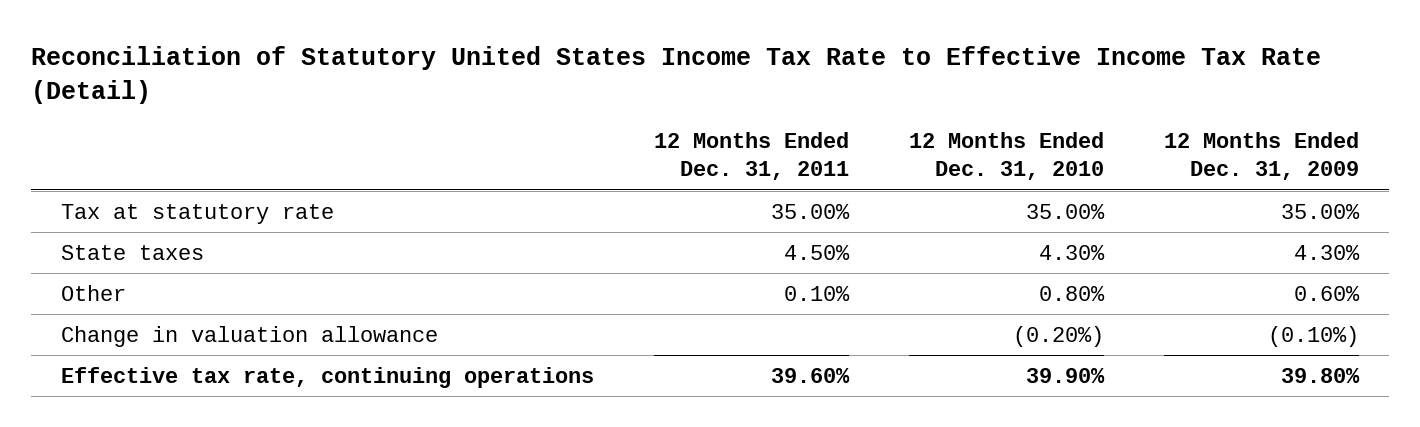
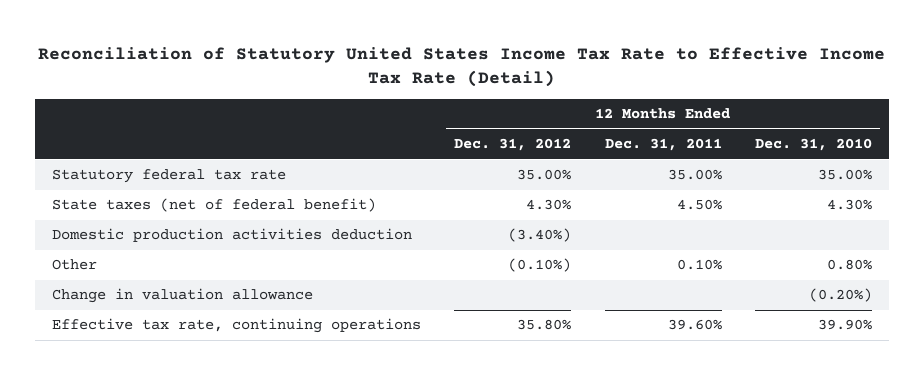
[1163,132,1359,181] 12 Months Ended Dec. 31, 2009 -> none
none -> [454,138,572,152] Dec. 31, 2012
[60,203,334,224] Tax at statutory rate -> [51,169,286,184] Statutory federal tax rate
[60,244,204,260] State taxes -> [51,198,376,213] State taxes (net of federal benefit)
none -> [51,228,412,243] Domestic production activities deduction

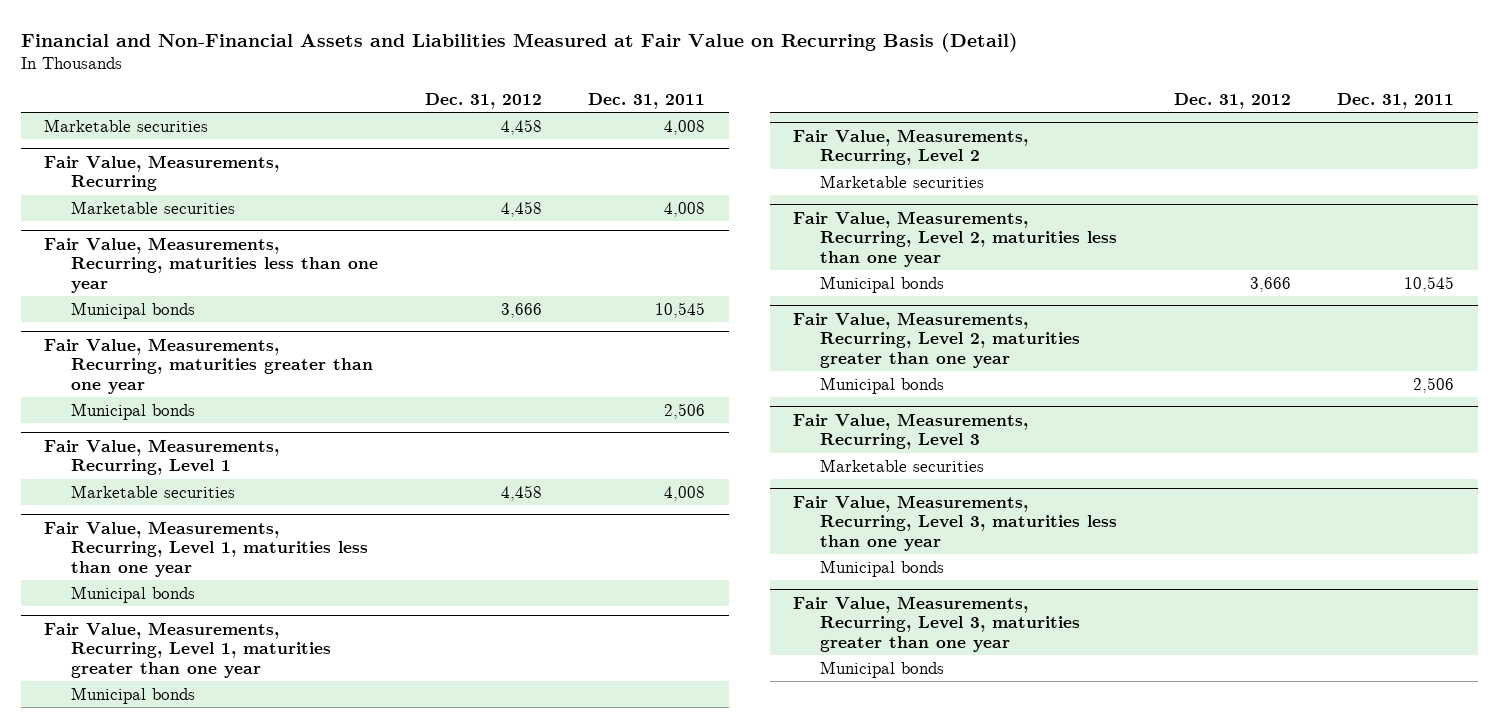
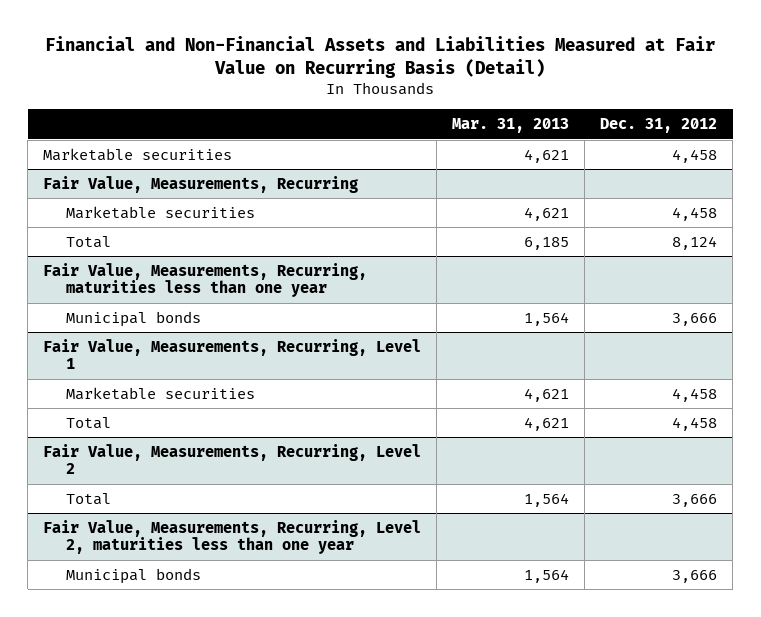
[588,92,706,109] Dec. 31, 2011 -> none
none -> [452,118,570,134] Mar. 31, 2013
none -> [65,235,111,248] Total
[44,337,373,394] Fair Value, Measurements, Recurring, maturities greater than one year -> none
[70,402,195,420] Municipal bonds -> none
[44,520,368,577] Fair Value, Measurements, Recurring, Level 1, maturities less than one year -> none
[70,585,195,603] Municipal bonds -> none
[44,621,331,678] Fair Value, Measurements, Recurring, Level 1, maturities greater than one year -> none
[70,686,195,704] Municipal bonds -> none
none -> [65,416,111,429] Total
[819,174,984,188] Marketable securities -> none
none -> [65,492,111,505] Total
[793,311,1080,368] Fair Value, Measurements, Recurring, Level 2, maturities greater than one year -> none
[819,376,944,394] Municipal bonds -> none
[793,412,1029,450] Fair Value, Measurements, Recurring, Level 3 -> none
[819,458,984,472] Marketable securities -> none
[793,494,1117,551] Fair Value, Measurements, Recurring, Level 3, maturities less than one year -> none
[819,559,944,577] Municipal bonds -> none
[793,595,1080,652] Fair Value, Measurements, Recurring, Level 3, maturities greater than one year -> none
[819,660,944,678] Municipal bonds -> none

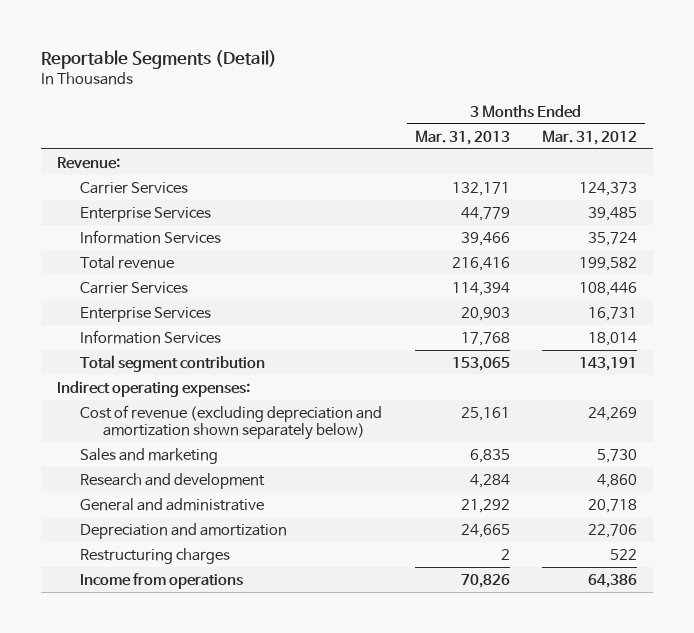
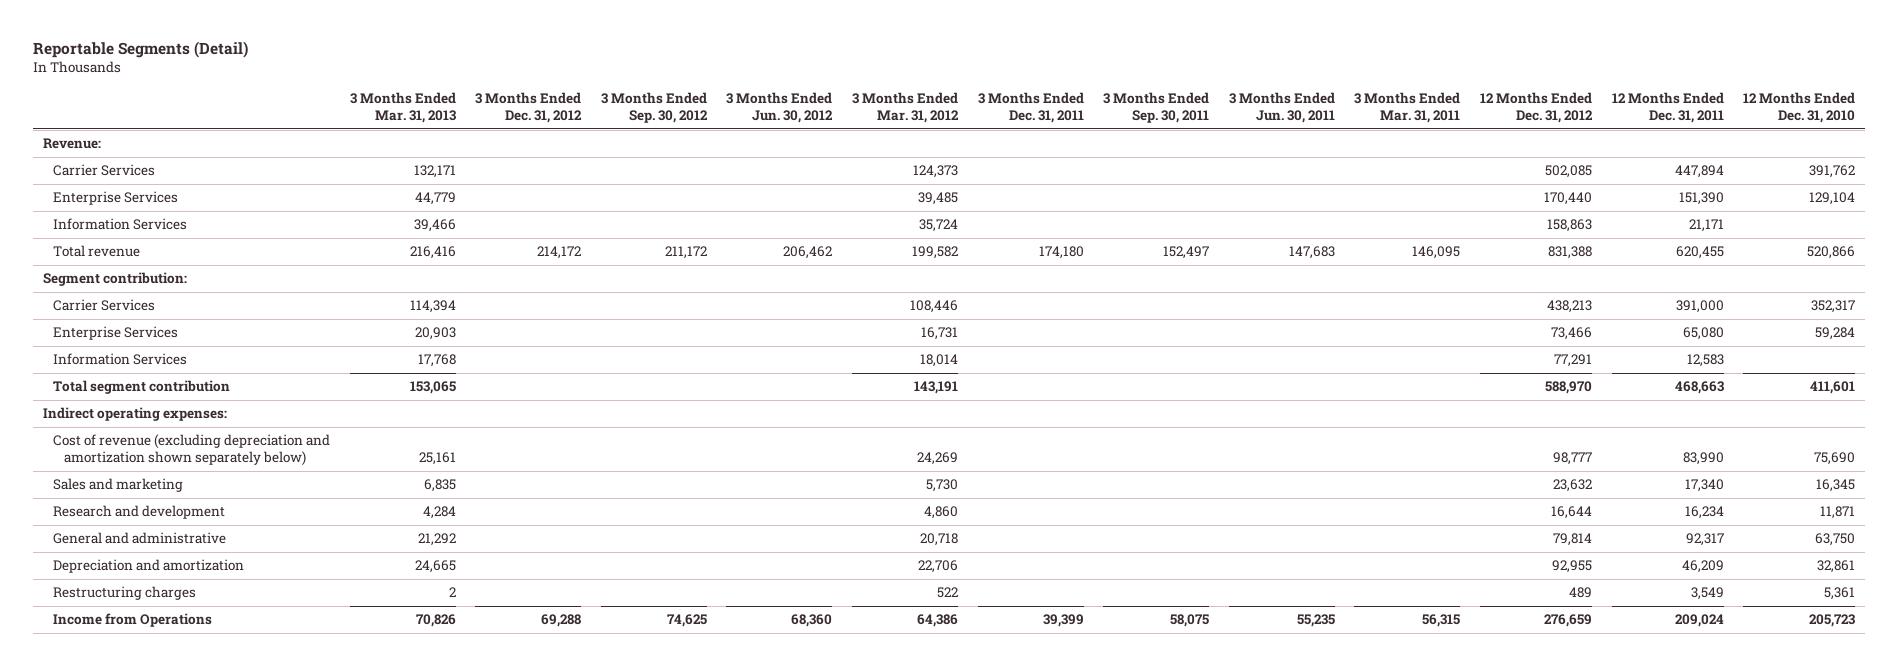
none -> [475,92,583,124] 3 Months Ended Dec. 31, 2012
none -> [600,92,708,124] 3 Months Ended Sep. 30, 2012
none -> [726,92,834,124] 3 Months Ended Jun. 30, 2012
none -> [977,92,1084,124] 3 Months Ended Dec. 31, 2011
none -> [1103,92,1210,124] 3 Months Ended Sep. 30, 2011
none -> [1228,92,1335,124] 3 Months Ended Jun. 30, 2011
none -> [1354,92,1461,124] 3 Months Ended Mar. 31, 2011
none -> [1480,92,1594,124] 12 Months Ended Dec. 31, 2012
none -> [1611,92,1724,124] 12 Months Ended Dec. 31, 2011
none -> [1743,92,1856,124] 12 Months Ended Dec. 31, 2010
none -> [42,272,187,287] Segment contribution:
[80,572,244,589] Income from operations -> [53,613,213,628] Income from Operations

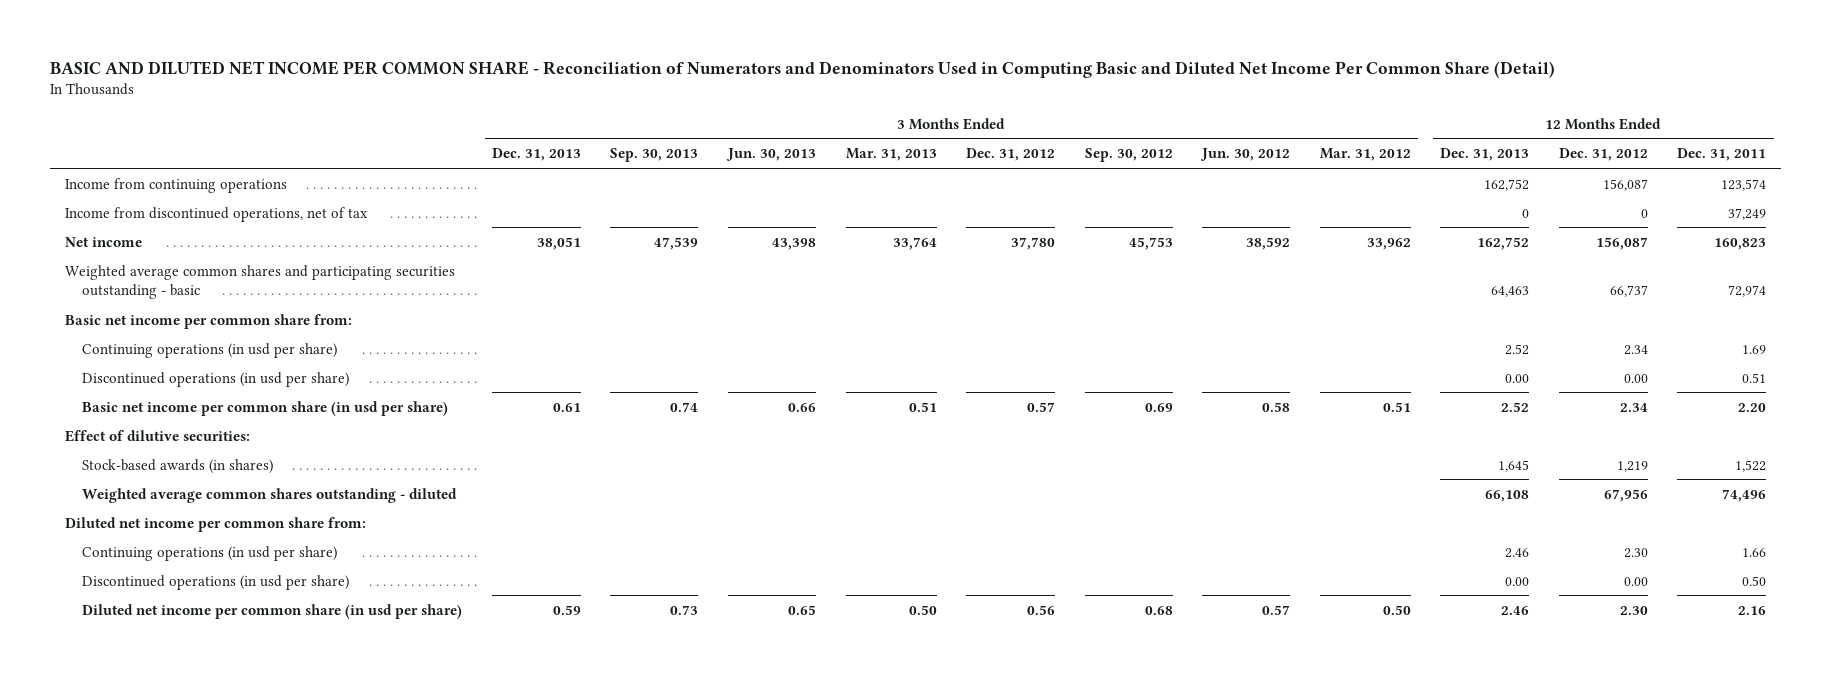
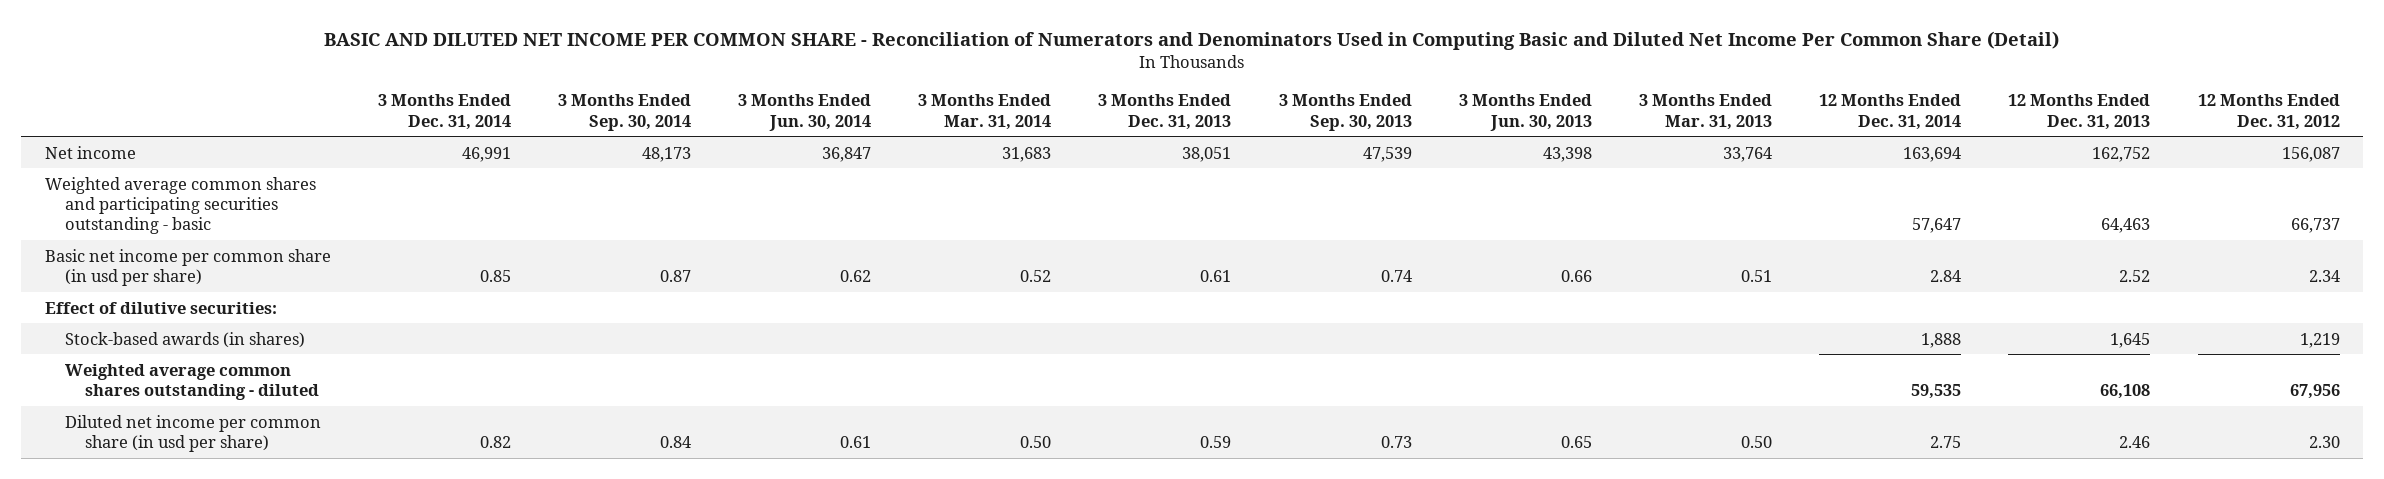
[966,148,1056,162] Dec. 31, 2012 -> none
[1084,148,1173,163] Sep. 30, 2012 -> none
[1200,148,1291,162] Jun. 30, 2012 -> none
[1319,148,1411,162] Mar. 31, 2012 -> none
[1677,148,1767,162] Dec. 31, 2011 -> none
none -> [377,94,511,130] 3 Months Ended Dec. 31, 2014
none -> [557,94,691,131] 3 Months Ended Sep. 30, 2014
none -> [738,94,872,131] 3 Months Ended Jun. 30, 2014
none -> [918,94,1052,130] 3 Months Ended Mar. 31, 2014
none -> [1819,94,1962,130] 12 Months Ended Dec. 31, 2014
[65,177,288,193] Income from continuing operations -> none
[65,206,369,222] Income from discontinued operations, net of tax -> none
[65,313,353,329] Basic net income per common share from: -> none
[82,342,338,358] Continuing operations (in usd per share) -> none
[82,371,350,387] Discontinued operations (in usd per share) -> none
[65,516,367,532] Diluted net income per common share from: -> none
[82,545,338,561] Continuing operations (in usd per share) -> none
[82,574,350,590] Discontinued operations (in usd per share) -> none

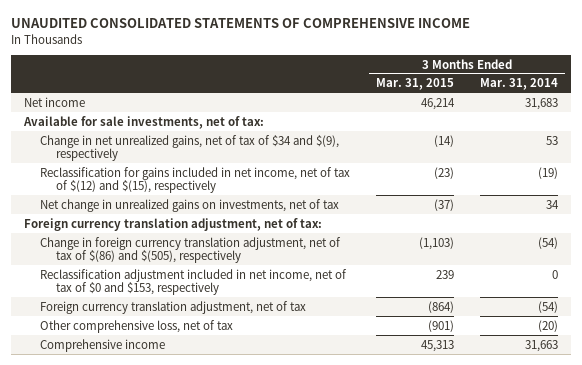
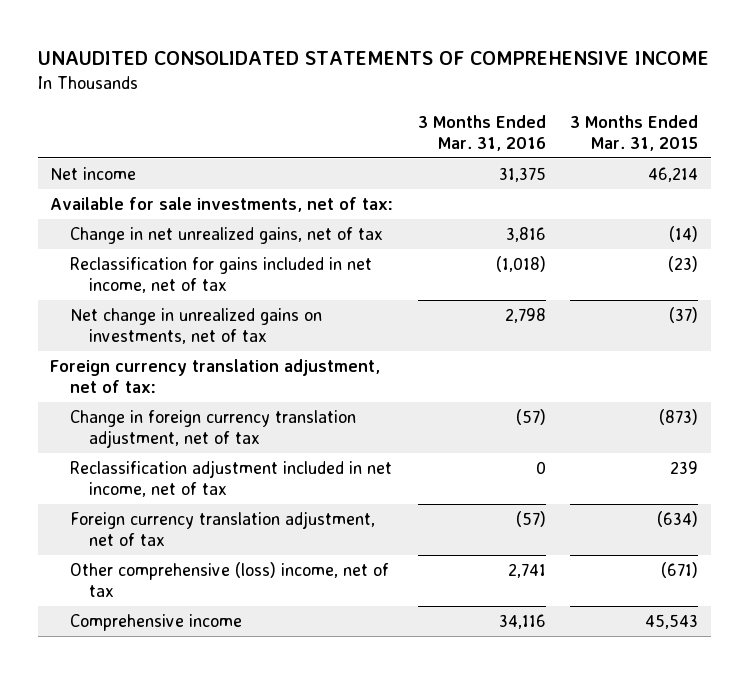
[480,78,559,91] Mar. 31, 2014 -> none
none -> [417,114,546,151] 3 Months Ended Mar. 31, 2016
[39,134,339,162] Change in net unrealized gains, net of tax of $34 and $(9), respectively -> [69,226,383,244] Change in net unrealized gains, net of tax
[39,166,350,194] Reclassification for gains included in net income, net of tax of $(12) and $(15), respectively -> [69,256,372,294] Reclassification for gains included in net income, net of tax
[39,236,341,264] Change in foreign currency translation adjustment, net of tax of $(86) and $(505), respectively -> [69,409,356,449] Change in foreign currency translation adjustment, net of tax
[418,236,454,250] (1,103) -> [659,408,699,425] (873)
[39,268,347,296] Reclassification adjustment included in net income, net of tax of $0 and $153, respectively -> [69,459,392,498] Reclassification adjustment included in net income, net of tax
[427,300,454,313] (864) -> [657,510,699,527] (634)
[39,319,233,333] Other comprehensive loss, net of tax -> [69,561,389,598] Other comprehensive (loss) income, net of tax
[427,319,454,332] (901) -> [661,561,699,578] (671)
[420,339,454,352] 45,313 -> [645,613,699,629] 45,543

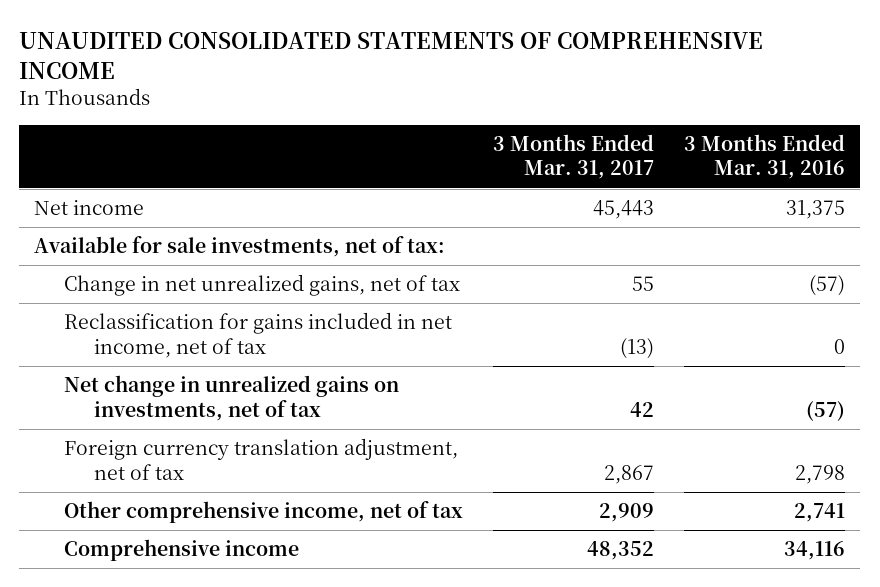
[570,114,699,151] 3 Months Ended Mar. 31, 2015 -> none
none -> [493,133,655,180] 3 Months Ended Mar. 31, 2017
[50,358,381,394] Foreign currency translation adjustment, net of tax: -> none
[69,409,356,449] Change in foreign currency translation adjustment, net of tax -> none
[69,459,392,498] Reclassification adjustment included in net income, net of tax -> none
[505,226,546,242] 3,816 -> [809,275,846,297] (57)
[495,255,546,272] (1,018) -> [834,338,846,354] 0
[504,307,546,323] 2,798 -> [806,400,846,421] (57)
[515,510,546,527] (57) -> [795,464,846,484] 2,798
[69,561,389,598] Other comprehensive (loss) income, net of tax -> [64,501,464,524] Other comprehensive income, net of tax

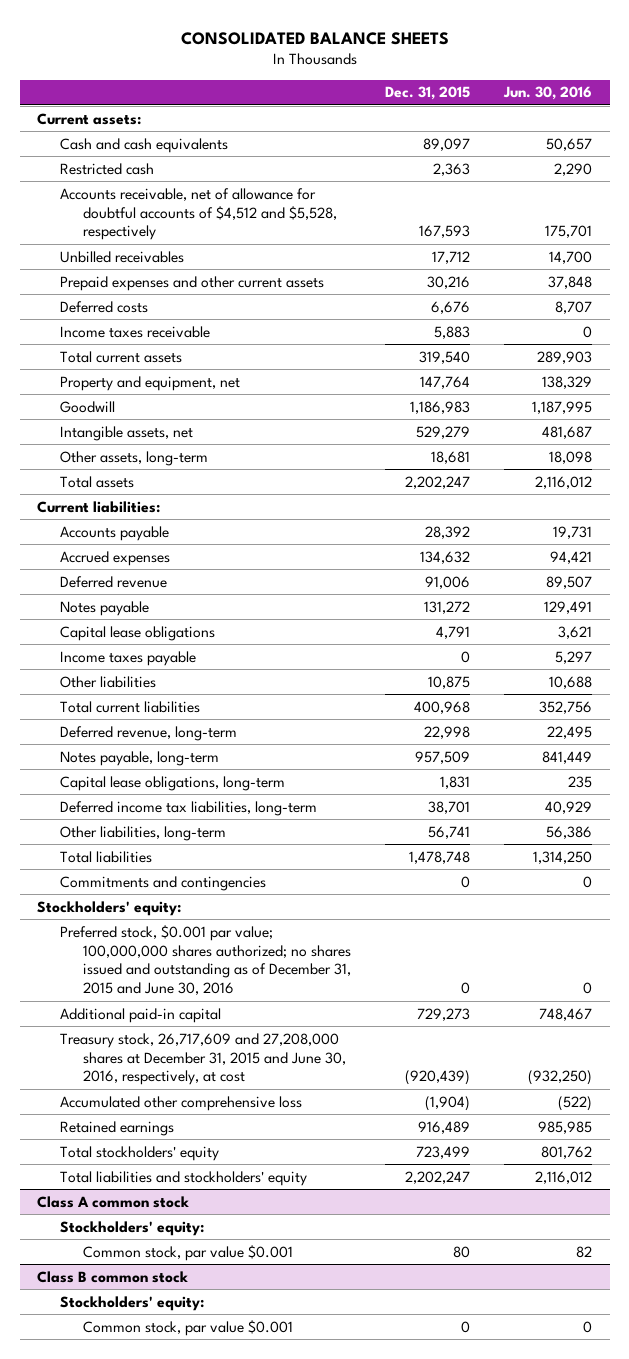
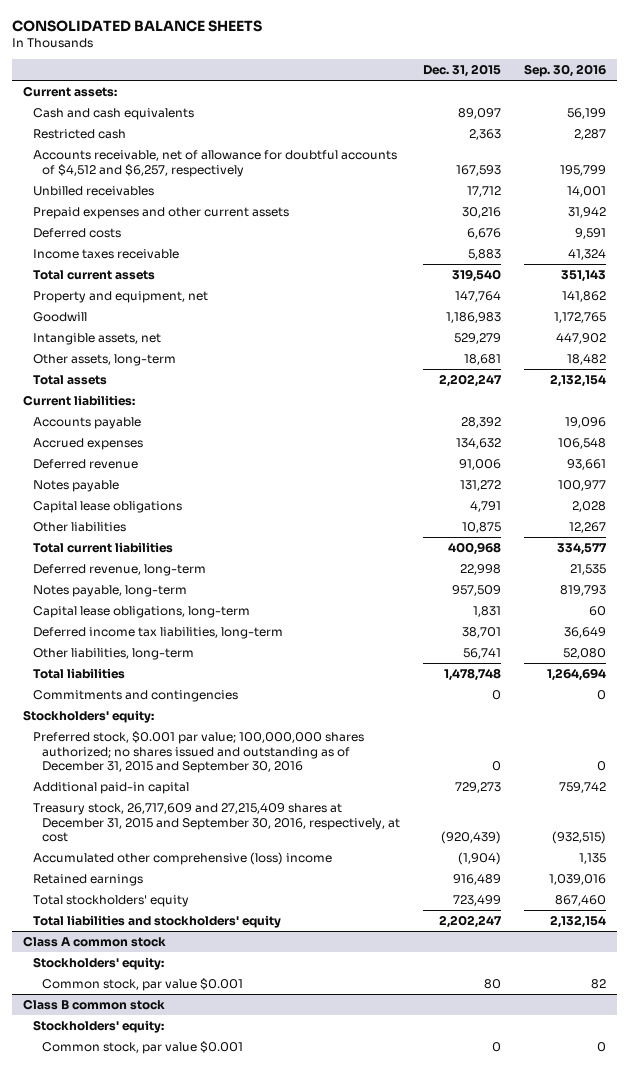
[503,86,593,101] Jun. 30, 2016 -> none
none -> [523,63,606,77] Sep. 30, 2016
[60,187,337,241] Accounts receivable, net of allowance for doubtful accounts of $4,512 and $5,528, respectively -> [32,150,397,177] Accounts receivable, net of allowance for doubtful accounts of $4,512 and $6,257, respectively
[60,650,197,666] Income taxes payable -> none
[60,924,351,996] Preferred stock, $0.001 par value; 100,000,000 shares authorized; no shares issued and outstanding as of December 31, 2015 and June 30, 2016 -> [32,731,364,773] Preferred stock, $0.001 par value; 100,000,000 shares authorized; no shares issued and outstanding as of December 31, 2015 and September 30, 2016
[60,1032,346,1086] Treasury stock, 26,717,609 and 27,208,000 shares at December 31, 2015 and June 30, 2016, respectively, at cost -> [32,803,401,842] Treasury stock, 26,717,609 and 27,215,409 shares at December 31, 2015 and September 30, 2016, respectively, at cost
[60,1095,303,1111] Accumulated other comprehensive loss -> [32,852,332,866] Accumulated other comprehensive (loss) income

